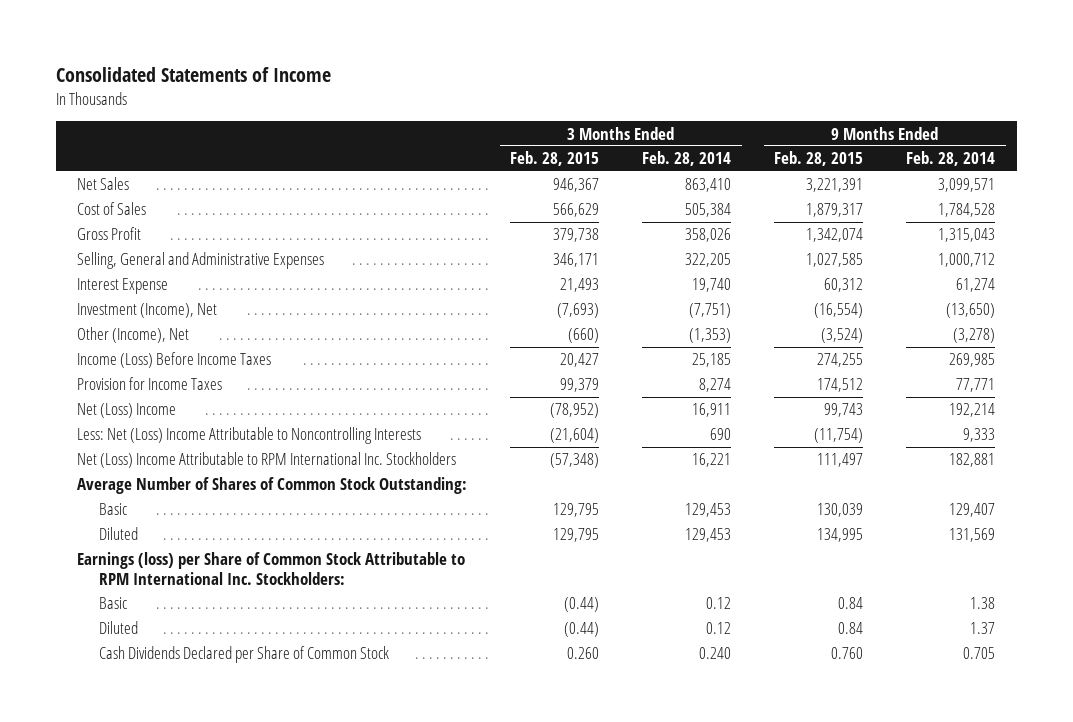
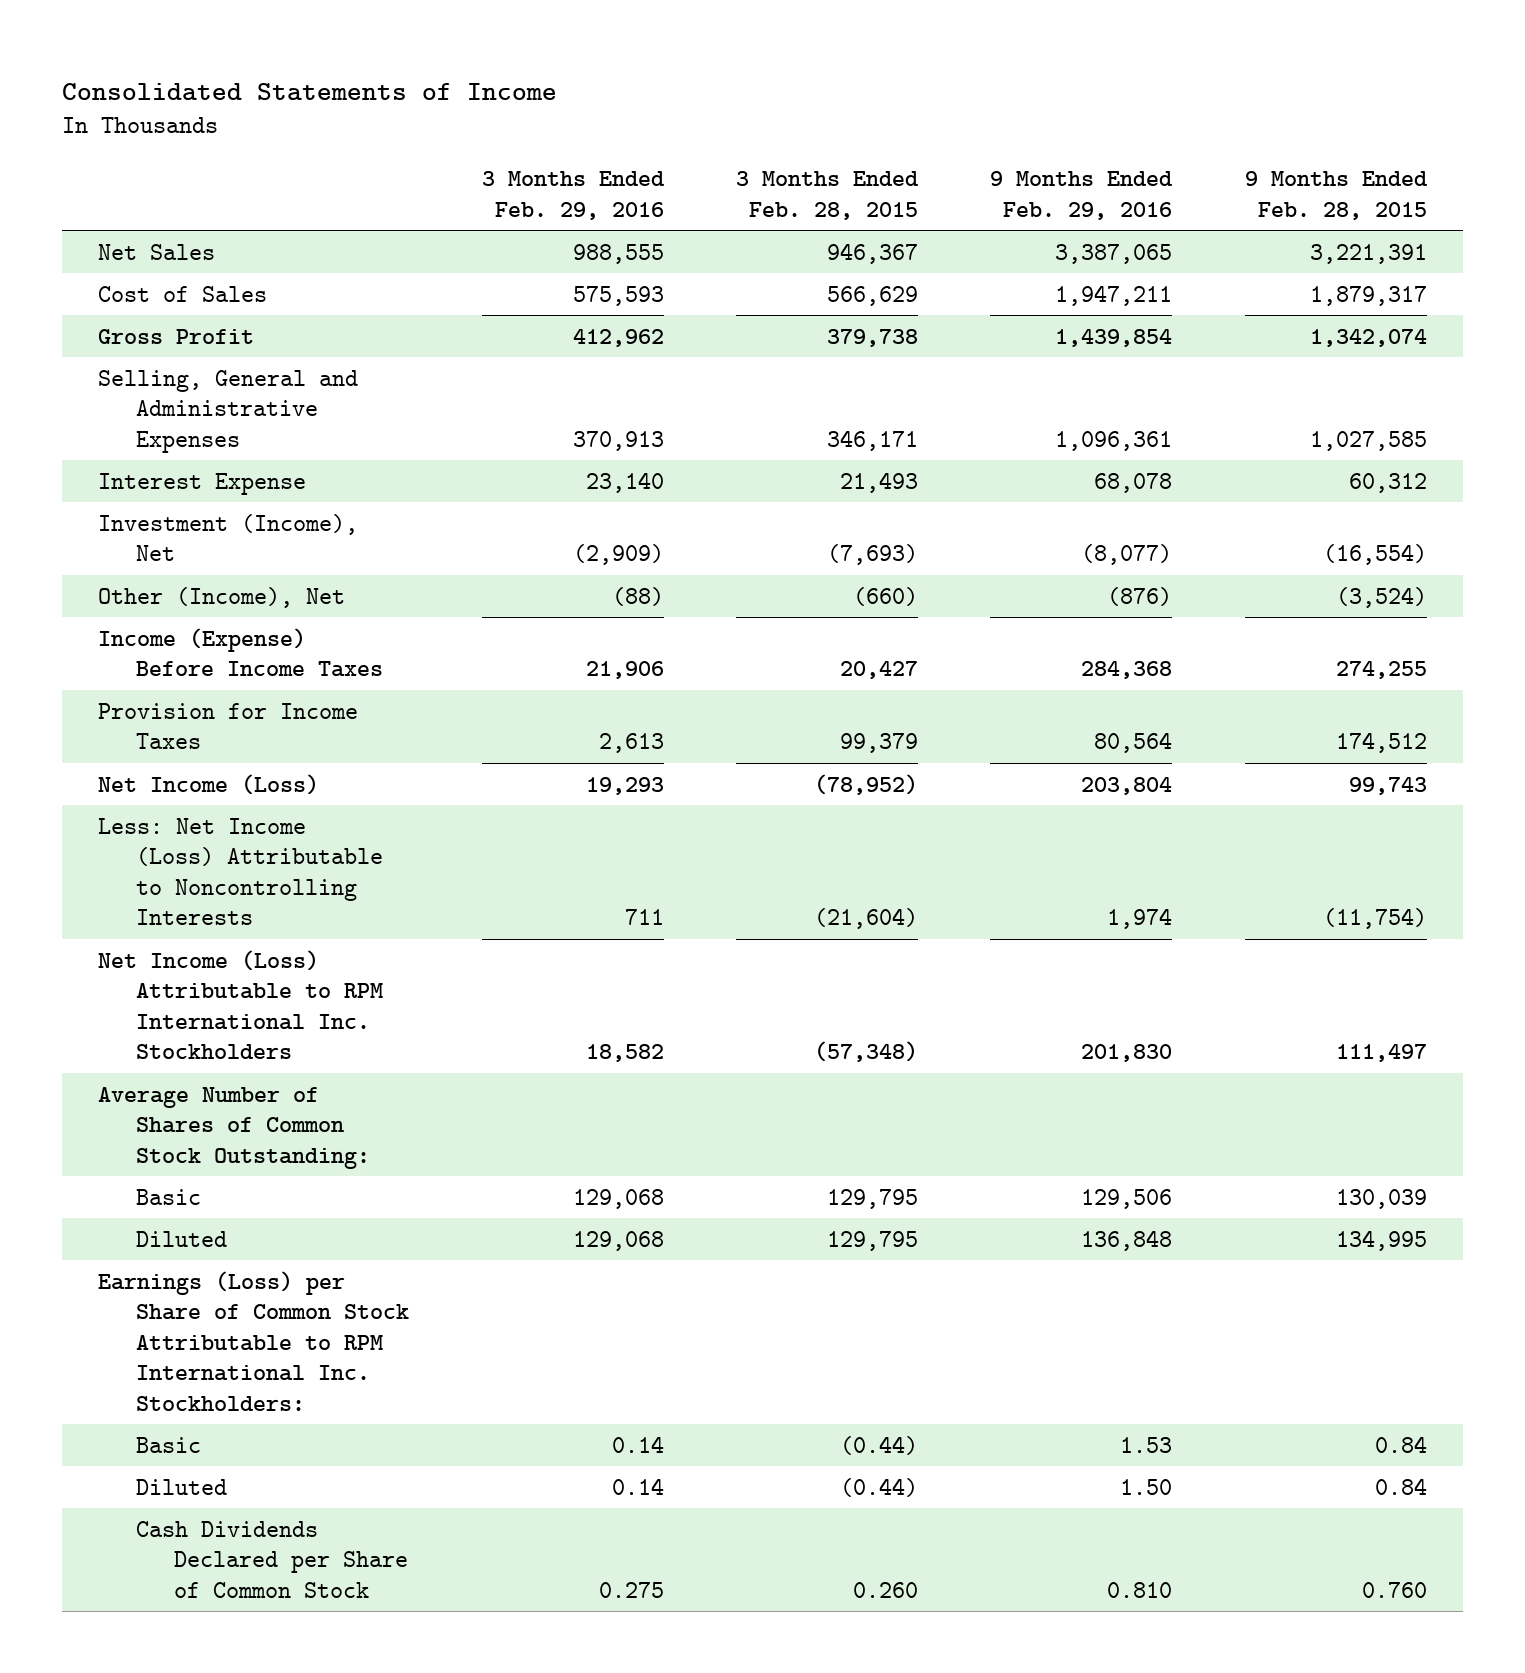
[642,151,732,167] Feb. 28, 2014 -> none
[906,151,996,167] Feb. 28, 2014 -> none
none -> [481,171,665,220] 3 Months Ended Feb. 29, 2016
none -> [990,171,1174,220] 9 Months Ended Feb. 29, 2016
[77,352,272,369] Income (Loss) Before Income Taxes -> [98,627,384,678] Income (Expense) Before Income Taxes
[77,403,177,419] Net (Loss) Income -> [98,773,320,795] Net Income (Loss)
[77,427,422,445] Less: Net (Loss) Income Attributable to Noncontrolling Interests -> [98,817,384,926] Less: Net Income (Loss) Attributable to Noncontrolling Interests
[77,452,457,469] Net (Loss) Income Attributable to RPM International Inc. Stockholders -> [98,949,384,1060] Net Income (Loss) Attributable to RPM International Inc. Stockholders
[77,552,466,585] Earnings (loss) per Share of Common Stock Attributable to RPM International Inc. Stockholders: -> [98,1270,410,1411] Earnings (Loss) per Share of Common Stock Attributable to RPM International Inc. Stockholders:

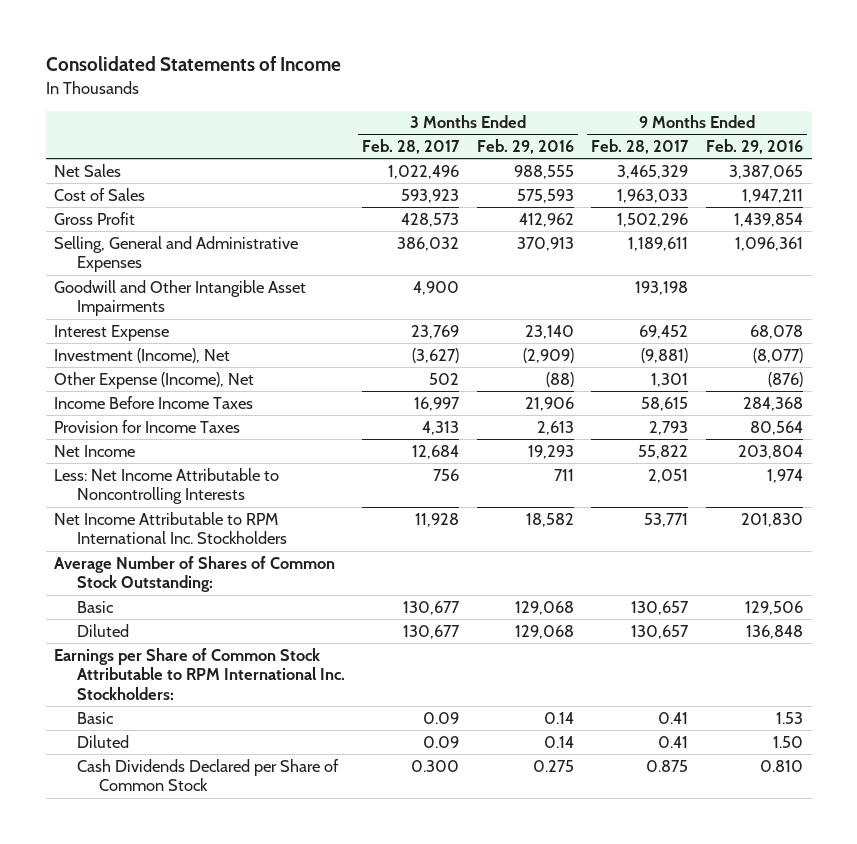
[735,171,919,220] 3 Months Ended Feb. 28, 2015 -> none
[1244,171,1428,220] 9 Months Ended Feb. 28, 2015 -> none
none -> [362,139,461,155] Feb. 28, 2017
none -> [591,139,690,155] Feb. 28, 2017
none -> [54,279,307,317] Goodwill and Other Intangible Asset Impairments
[98,586,346,608] Other (Income), Net -> [54,371,255,389] Other Expense (Income), Net
[98,627,384,678] Income (Expense) Before Income Taxes -> [54,395,254,409] Income Before Income Taxes
[98,773,320,795] Net Income (Loss) -> [54,444,136,457] Net Income
[98,817,384,926] Less: Net Income (Loss) Attributable to Noncontrolling Interests -> [54,467,280,505] Less: Net Income Attributable to Noncontrolling Interests
[98,949,384,1060] Net Income (Loss) Attributable to RPM International Inc. Stockholders -> [54,511,287,545] Net Income Attributable to RPM International Inc. Stockholders
[98,1270,410,1411] Earnings (Loss) per Share of Common Stock Attributable to RPM International Inc. Stockholders: -> [54,647,345,701] Earnings per Share of Common Stock Attributable to RPM International Inc. Stockholders:

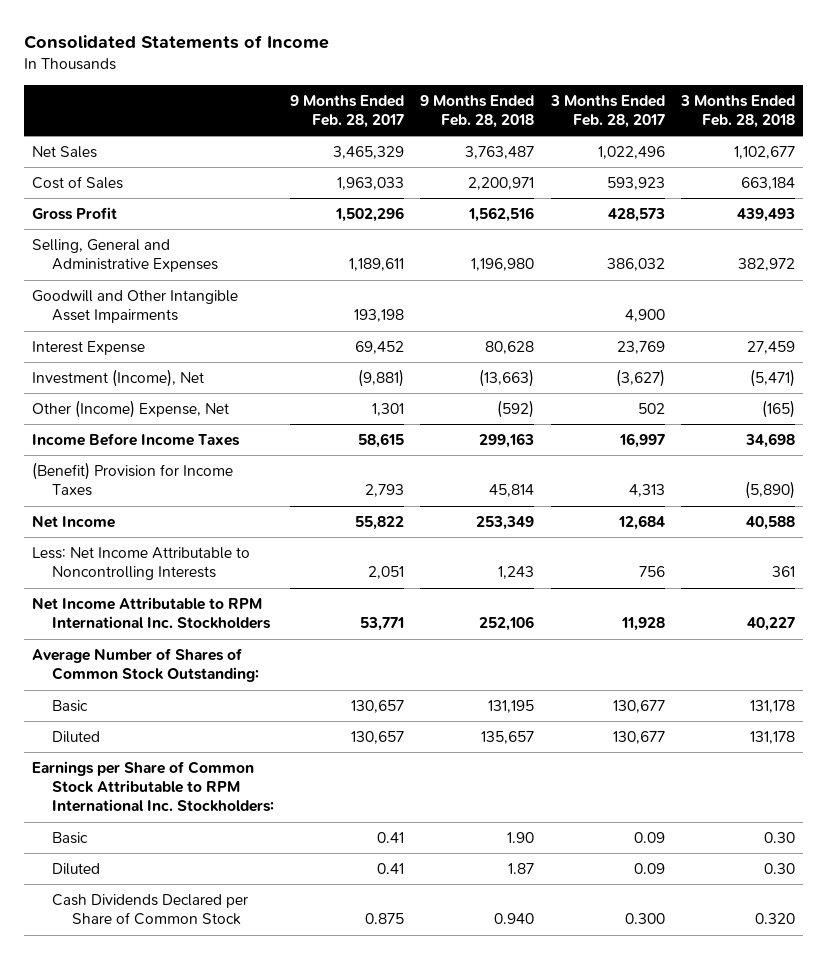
[476,139,574,155] Feb. 29, 2016 -> none
[705,139,803,155] Feb. 29, 2016 -> none
none -> [420,94,535,129] 9 Months Ended Feb. 28, 2018
none -> [679,94,795,129] 3 Months Ended Feb. 28, 2018
[54,371,255,389] Other Expense (Income), Net -> [31,399,229,418] Other (Income) Expense, Net
[54,419,241,433] Provision for Income Taxes -> [31,461,233,497] (Benefit) Provision for Income Taxes

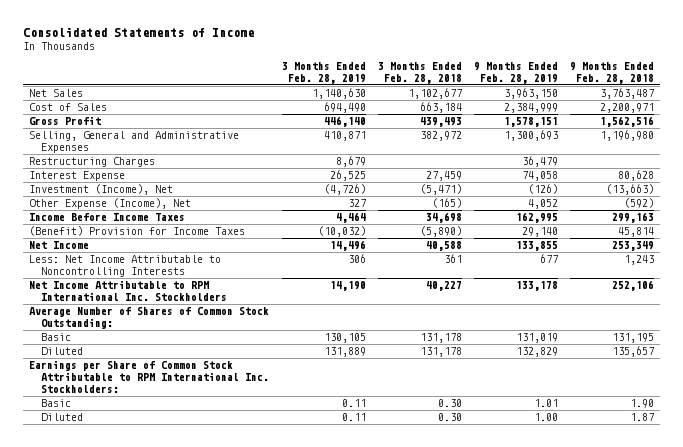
[290,94,405,129] 9 Months Ended Feb. 28, 2017 -> none
[549,94,665,129] 3 Months Ended Feb. 28, 2017 -> none
none -> [281,61,366,84] 3 Months Ended Feb. 28, 2019
none -> [474,61,559,84] 9 Months Ended Feb. 28, 2019
[31,289,238,324] Goodwill and Other Intangible Asset Impairments -> none
none -> [29,157,156,168] Restructuring Charges
[31,399,229,418] Other (Income) Expense, Net -> [29,198,192,210] Other Expense (Income), Net
[51,893,248,926] Cash Dividends Declared per Share of Common Stock -> none

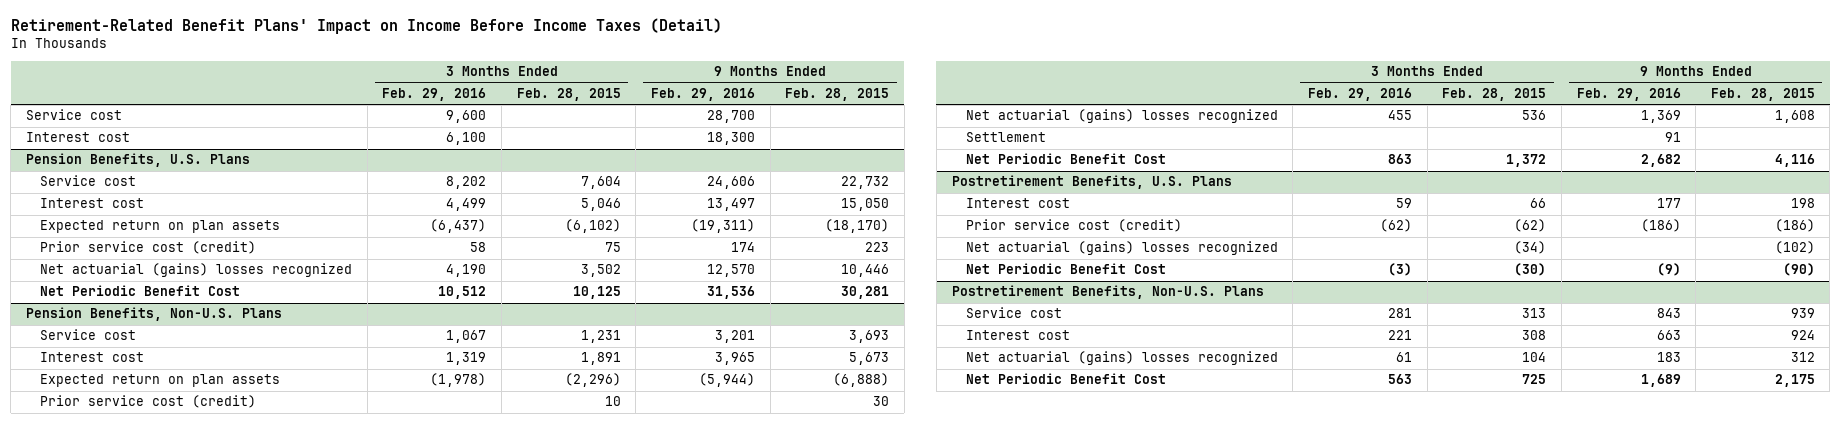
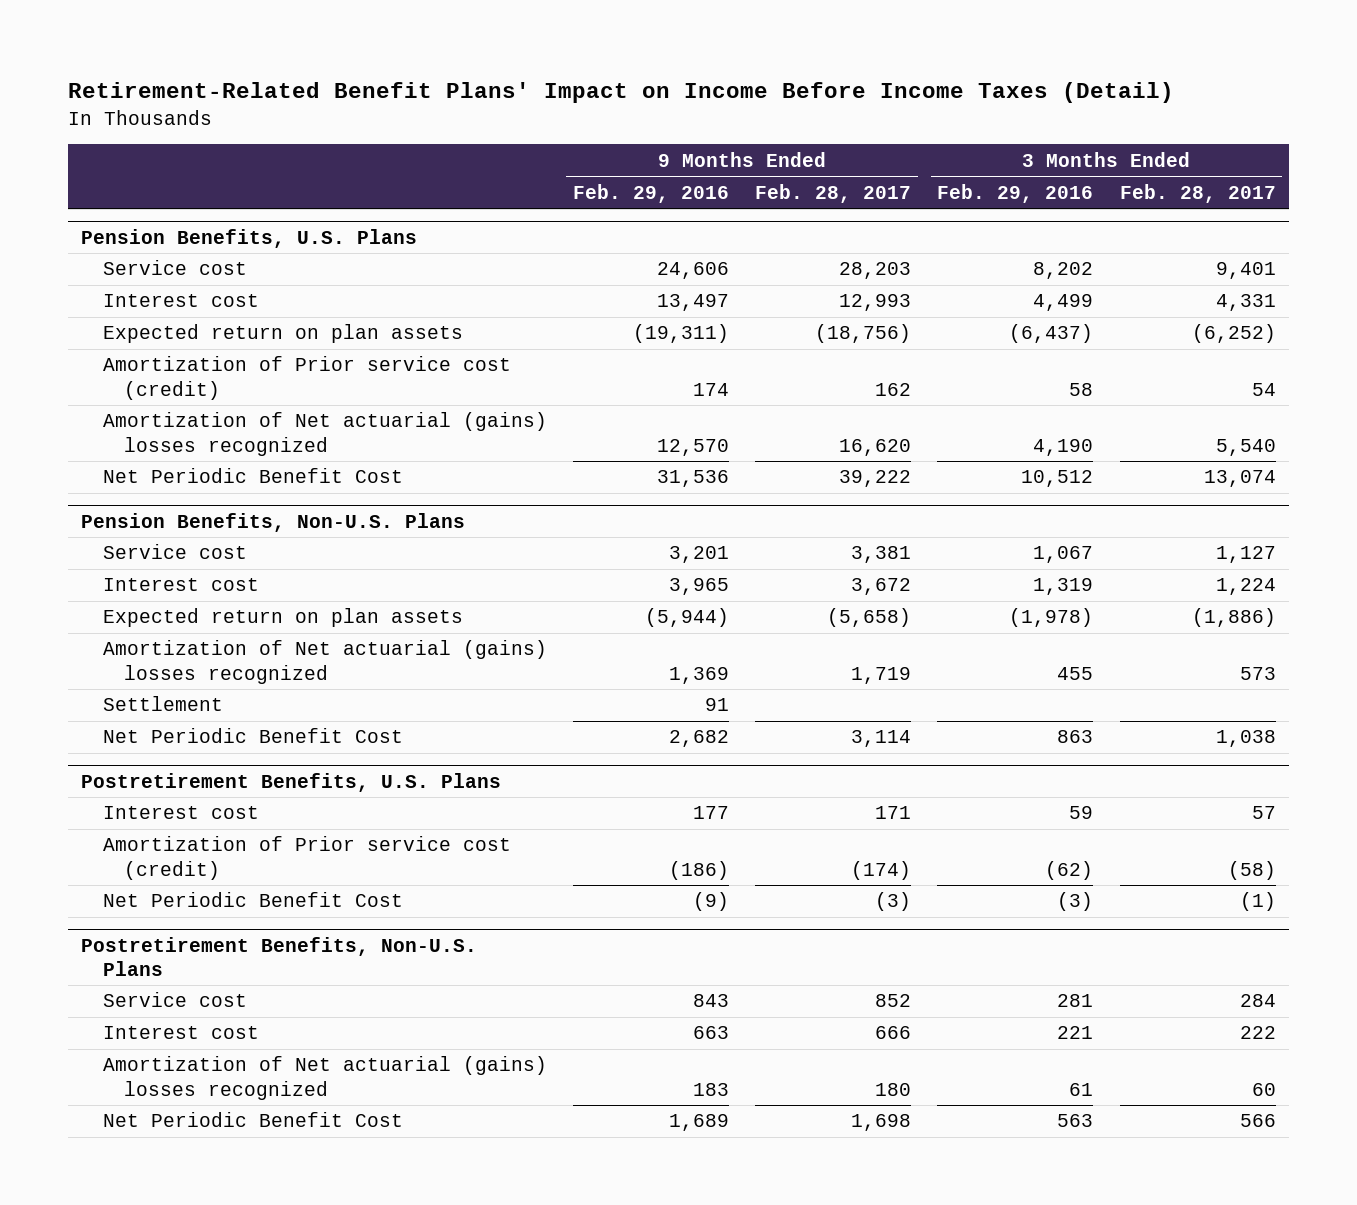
[516,87,621,101] Feb. 28, 2015 -> none
[785,87,890,101] Feb. 28, 2015 -> none
none -> [755,183,912,203] Feb. 28, 2017
none -> [1119,183,1276,203] Feb. 28, 2017
[25,109,122,121] Service cost -> none
[25,132,130,143] Interest cost -> none
[40,241,257,255] Prior service cost (credit) -> [102,356,511,400] Amortization of Prior service cost (credit)
[40,263,353,278] Net actuarial (gains) losses recognized -> [102,412,547,456] Amortization of Net actuarial (gains) losses recognized
[40,395,257,409] Prior service cost (credit) -> none
[965,109,1278,124] Net actuarial (gains) losses recognized -> [102,640,547,684] Amortization of Net actuarial (gains) losses recognized
[965,241,1278,256] Net actuarial (gains) losses recognized -> none
[965,219,1182,233] Prior service cost (credit) -> [102,836,511,880] Amortization of Prior service cost (credit)
[965,351,1278,366] Net actuarial (gains) losses recognized -> [102,1056,547,1100] Amortization of Net actuarial (gains) losses recognized

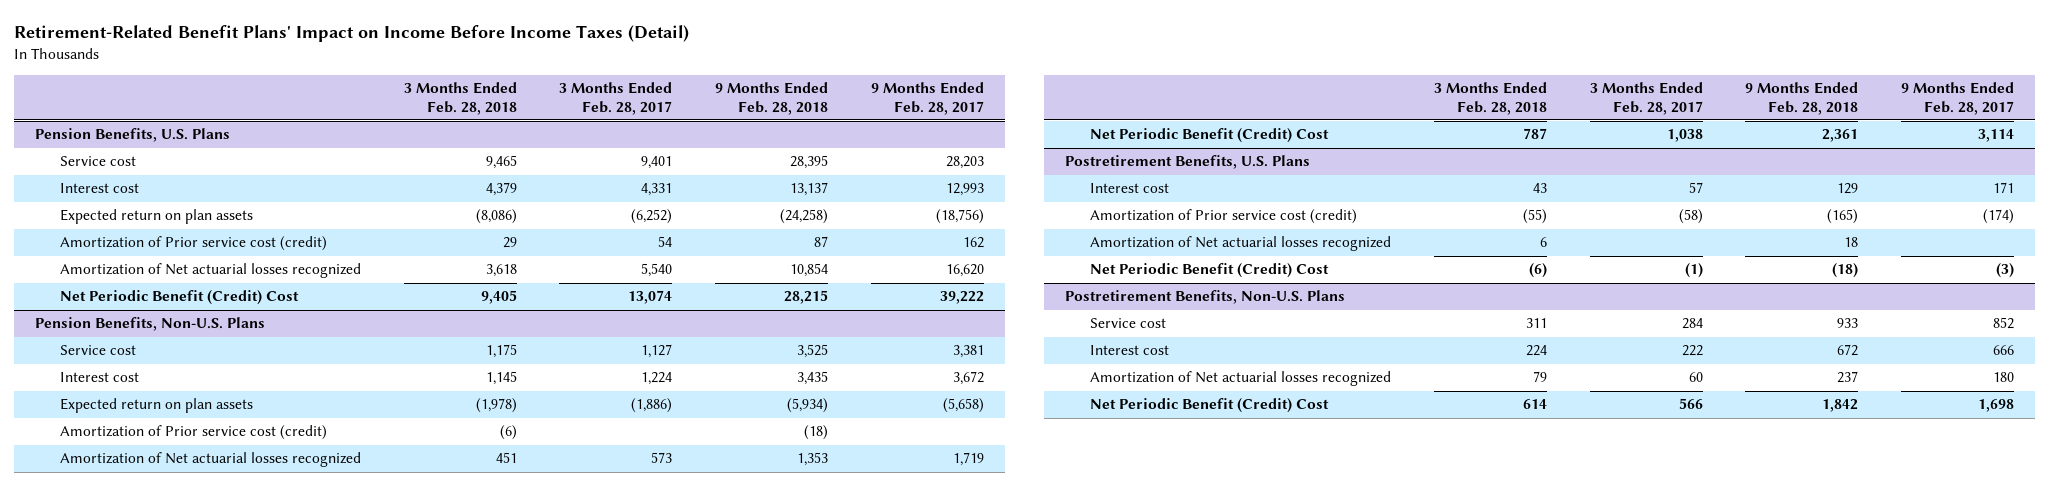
[572,183,729,203] Feb. 29, 2016 -> none
[937,183,1094,203] Feb. 29, 2016 -> none
none -> [403,81,517,115] 3 Months Ended Feb. 28, 2018
none -> [714,81,828,115] 9 Months Ended Feb. 28, 2018
[102,412,547,456] Amortization of Net actuarial (gains) losses recognized -> [59,263,361,279] Amortization of Net actuarial losses recognized
[102,468,403,484] Net Periodic Benefit Cost -> [59,290,299,306] Net Periodic Benefit (Credit) Cost
[102,696,223,712] Settlement -> none
none -> [59,425,327,441] Amortization of Prior service cost (credit)
[102,640,547,684] Amortization of Net actuarial (gains) losses recognized -> [59,452,361,468] Amortization of Net actuarial losses recognized
[102,728,403,744] Net Periodic Benefit Cost -> [1090,128,1330,144] Net Periodic Benefit (Credit) Cost
none -> [1090,236,1392,252] Amortization of Net actuarial losses recognized
[102,892,403,908] Net Periodic Benefit Cost -> [1090,263,1330,279] Net Periodic Benefit (Credit) Cost
[102,1056,547,1100] Amortization of Net actuarial (gains) losses recognized -> [1090,371,1392,387] Amortization of Net actuarial losses recognized
[102,1112,403,1128] Net Periodic Benefit Cost -> [1090,398,1330,414] Net Periodic Benefit (Credit) Cost

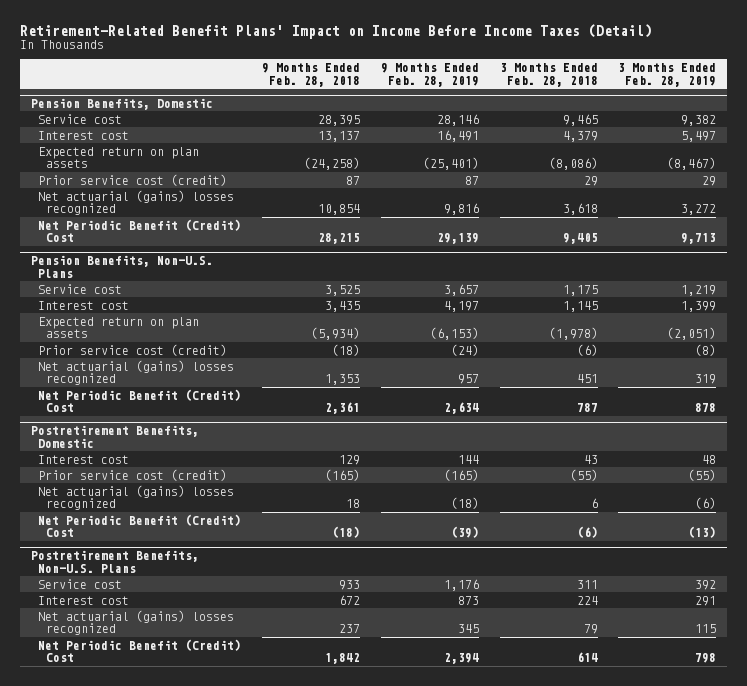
[559,81,673,115] 3 Months Ended Feb. 28, 2017 -> none
[870,81,984,115] 9 Months Ended Feb. 28, 2017 -> none
none -> [380,62,479,87] 9 Months Ended Feb. 28, 2019
none -> [618,62,717,87] 3 Months Ended Feb. 28, 2019
[35,128,231,143] Pension Benefits, U.S. Plans -> none
none -> [30,97,213,110] Pension Benefits, Domestic
[59,236,327,252] Amortization of Prior service cost (credit) -> [38,173,228,186] Prior service cost (credit)
[59,263,361,279] Amortization of Net actuarial losses recognized -> [38,189,235,216] Net actuarial (gains) losses recognized
[59,425,327,441] Amortization of Prior service cost (credit) -> [38,343,228,356] Prior service cost (credit)
[59,452,361,468] Amortization of Net actuarial losses recognized -> [38,359,235,386] Net actuarial (gains) losses recognized
[1065,155,1311,170] Postretirement Benefits, U.S. Plans -> none
none -> [30,424,199,448] Postretirement Benefits, Domestic
[1090,209,1358,225] Amortization of Prior service cost (credit) -> [38,468,228,481] Prior service cost (credit)
[1090,236,1392,252] Amortization of Net actuarial losses recognized -> [38,484,235,511] Net actuarial (gains) losses recognized
[1090,371,1392,387] Amortization of Net actuarial losses recognized -> [38,609,235,636] Net actuarial (gains) losses recognized

